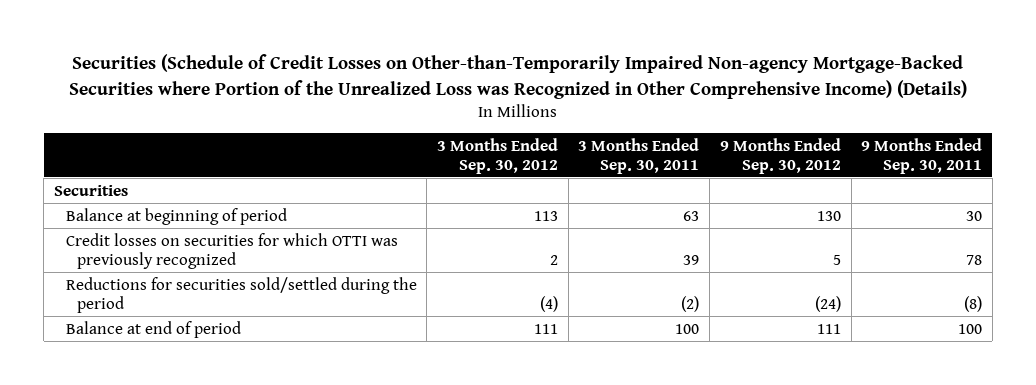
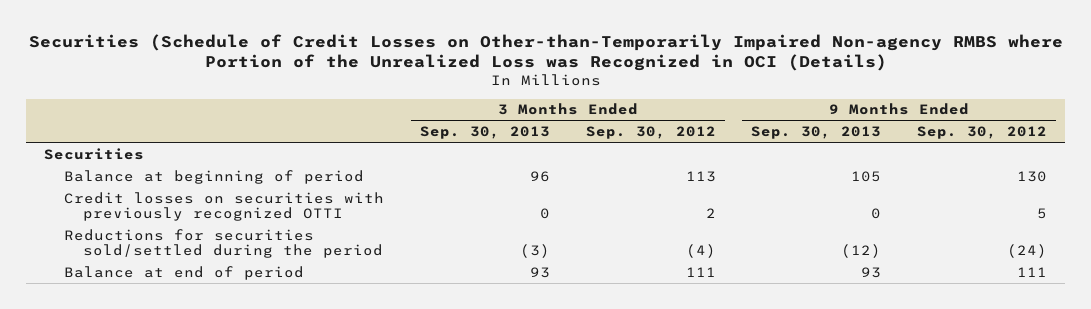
[69,54,968,99] Securities (Schedule of Credit Losses on Other-than-Temporarily Impaired Non-agency Mortgage-Backed Securities where Portion of the Unrealized Loss was Recognized in Other Comprehensive Income) (Details) -> [28,33,1063,72] Securities (Schedule of Credit Losses on Other-than-Temporarily Impaired Non-agency RMBS where Portion of the Unrealized Loss was Recognized in OCI (Details)
[578,137,700,174] 3 Months Ended Sep. 30, 2011 -> none
[861,137,983,174] 9 Months Ended Sep. 30, 2011 -> none
none -> [419,126,550,140] Sep. 30, 2013
none -> [751,126,882,140] Sep. 30, 2013
[65,232,398,269] Credit losses on securities for which OTTI was previously recognized -> [63,191,384,222] Credit losses on securities with previously recognized OTTI

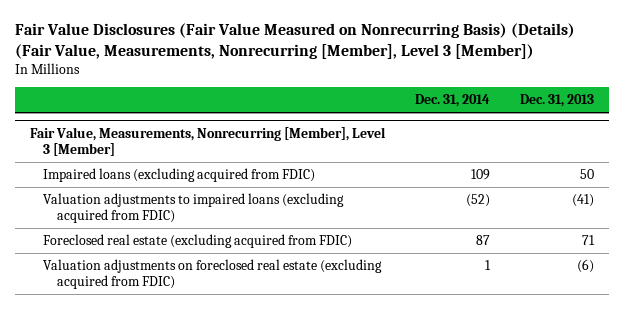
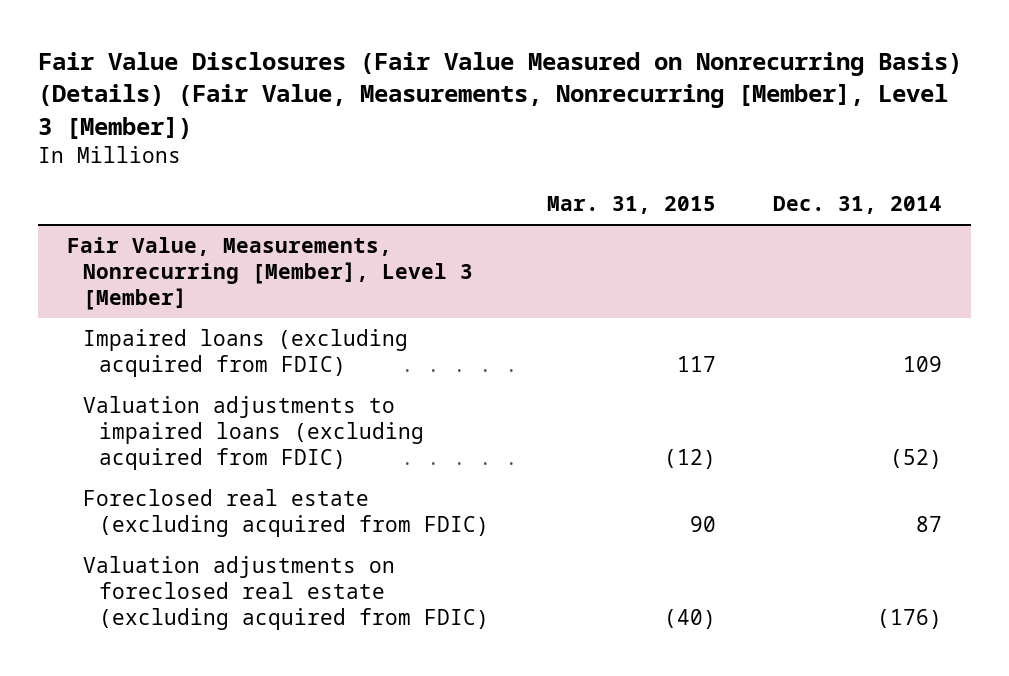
[519,94,594,108] Dec. 31, 2013 -> none
none -> [546,196,716,215] Mar. 31, 2015
[484,259,491,270] 1 -> [877,609,943,630] (176)

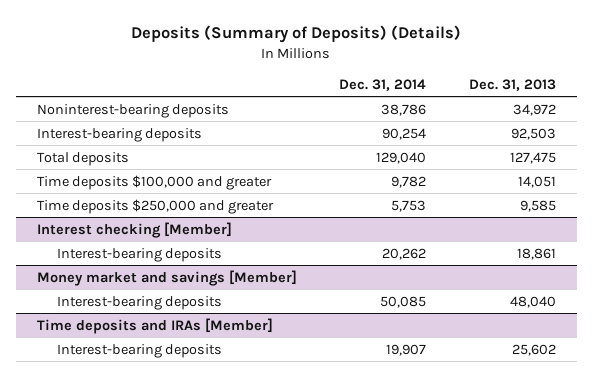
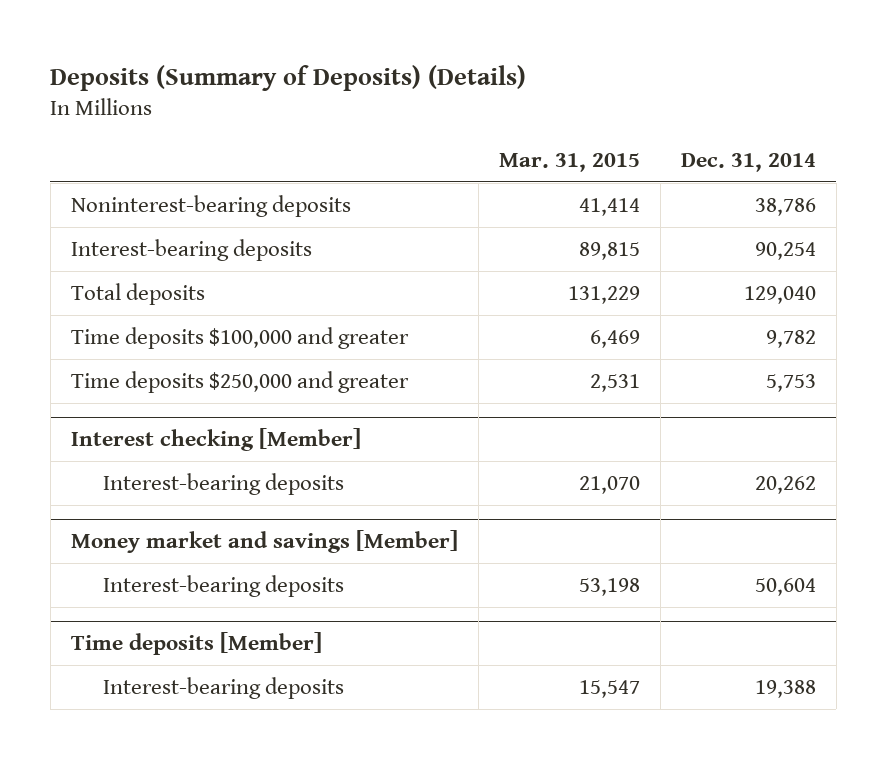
[468,78,556,91] Dec. 31, 2013 -> none
none -> [498,152,640,172] Mar. 31, 2015
[380,295,427,308] 50,085 -> [754,577,816,596] 50,604
[36,317,273,334] Time deposits and IRAs [Member] -> [70,632,322,656] Time deposits [Member]
[386,343,427,356] 19,907 -> [754,679,816,698] 19,388

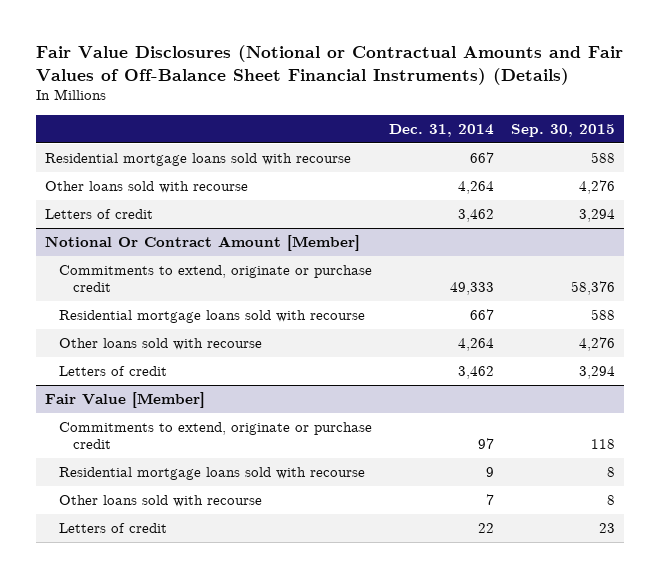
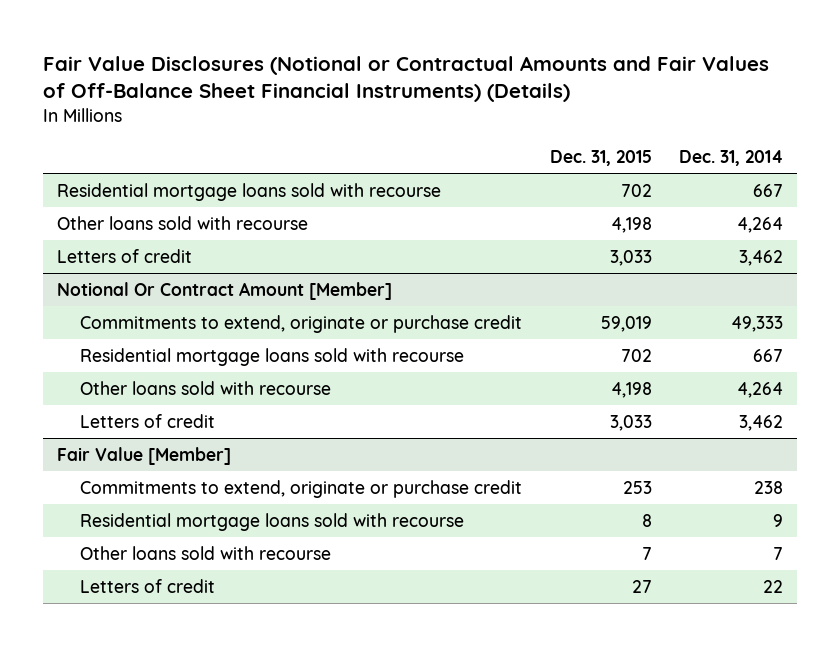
[511,123,616,137] Sep. 30, 2015 -> none
none -> [549,149,652,166] Dec. 31, 2015
[478,438,495,450] 97 -> [754,480,784,494] 238

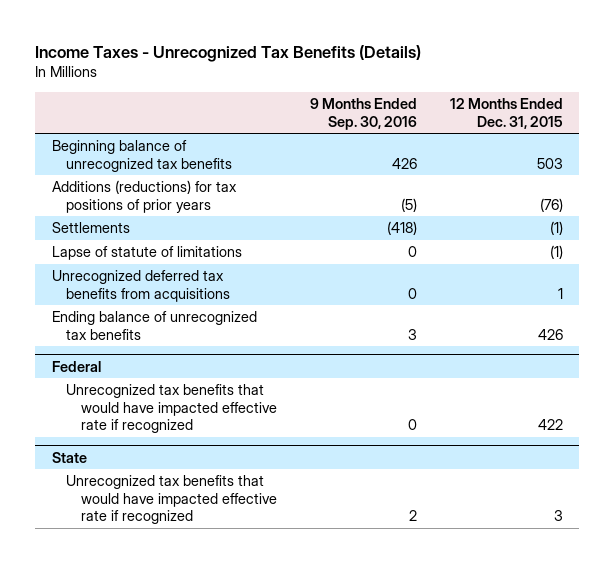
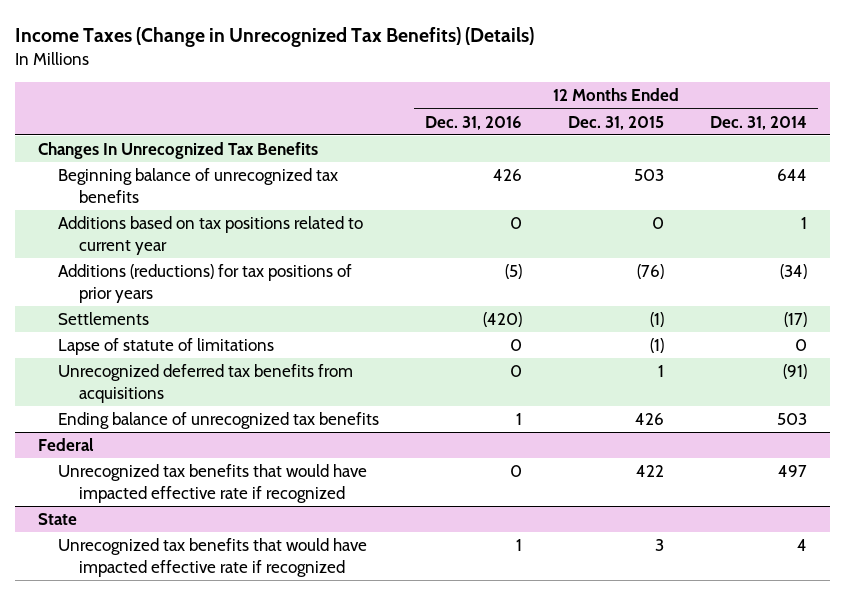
[35,44,422,62] Income Taxes - Unrecognized Tax Benefits (Details) -> [15,26,535,47] Income Taxes (Change in Unrecognized Tax Benefits) (Details)
[309,98,417,130] 9 Months Ended Sep. 30, 2016 -> none
none -> [425,115,523,130] Dec. 31, 2016
none -> [709,115,807,130] Dec. 31, 2014
none -> [37,142,318,160] Changes In Unrecognized Tax Benefits
none -> [58,216,364,256] Additions based on tax positions related to current year

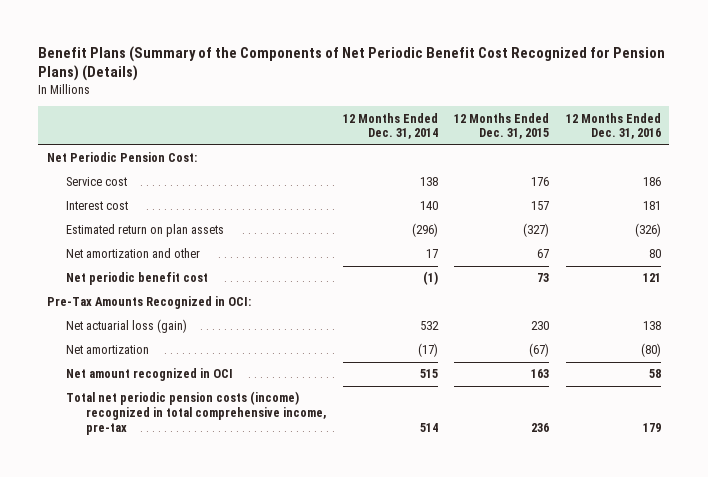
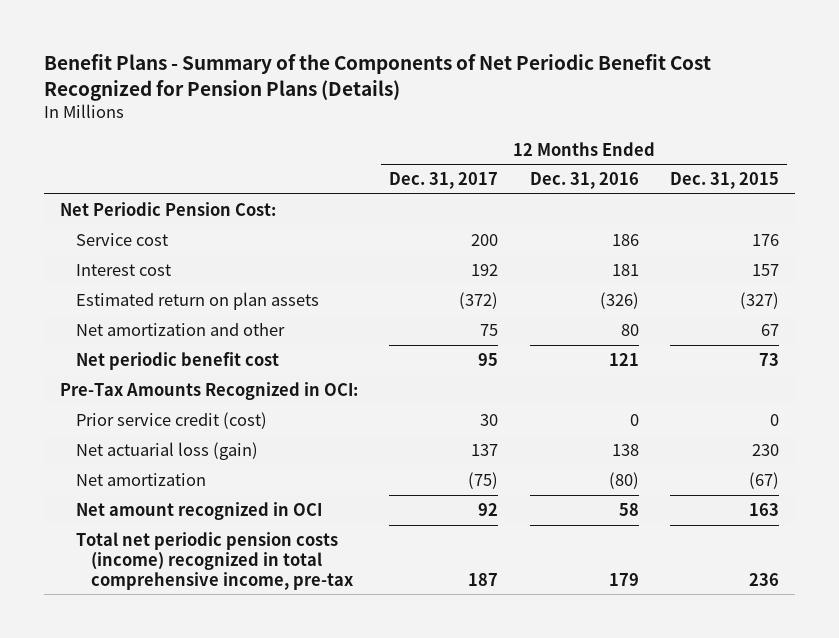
[38,45,666,82] Benefit Plans (Summary of the Components of Net Periodic Benefit Cost Recognized for Pension Plans) (Details) -> [43,53,711,101] Benefit Plans - Summary of the Components of Net Periodic Benefit Cost Recognized for Pension Plans (Details)
[342,112,438,140] 12 Months Ended Dec. 31, 2014 -> none
none -> [389,172,499,190] Dec. 31, 2017
none -> [75,411,267,429] Prior service credit (cost)

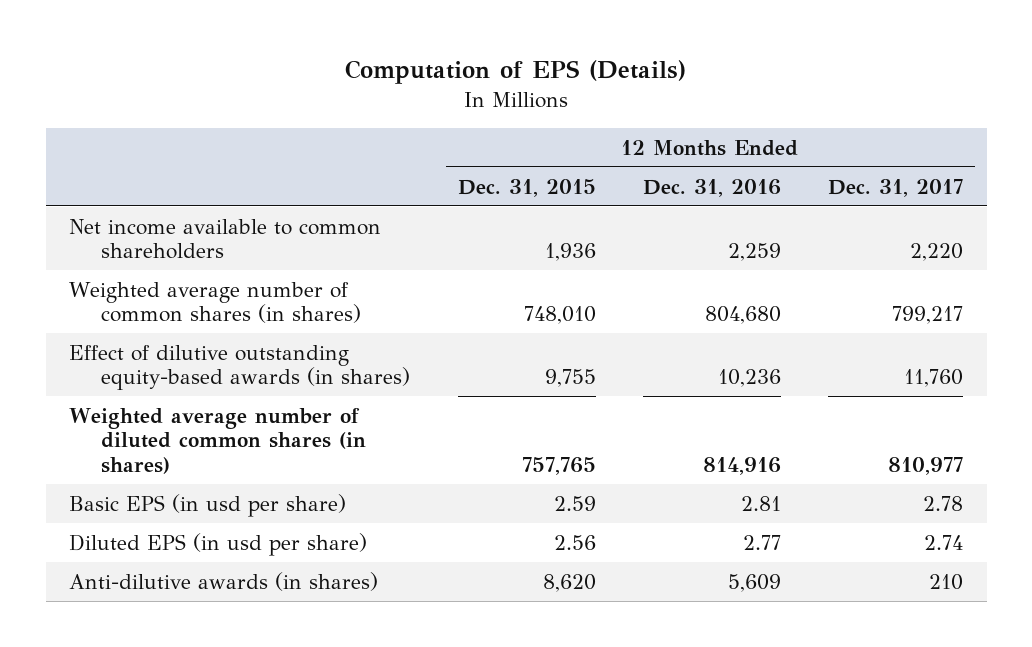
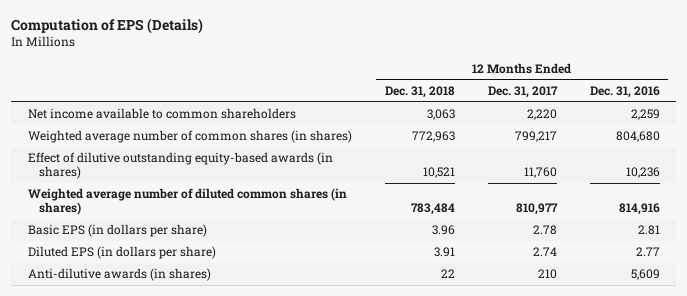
[457,178,596,197] Dec. 31, 2015 -> none
none -> [384,85,455,98] Dec. 31, 2018
[69,493,347,517] Basic EPS (in usd per share) -> [27,224,207,238] Basic EPS (in dollars per share)
[69,532,368,556] Diluted EPS (in usd per share) -> [27,246,216,260] Diluted EPS (in dollars per share)

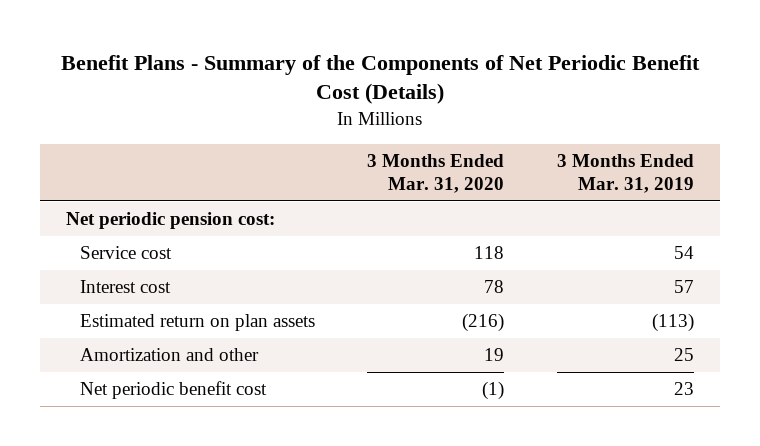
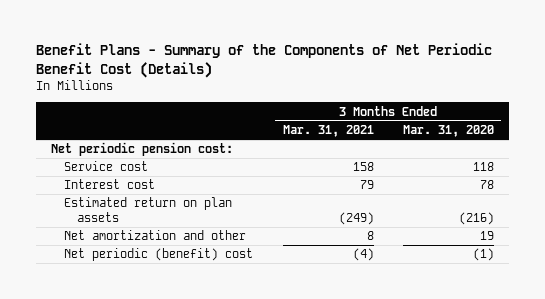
[557,154,695,194] 3 Months Ended Mar. 31, 2019 -> none
none -> [282,125,374,138] Mar. 31, 2021
[79,348,259,362] Amortization and other -> [64,230,247,241] Net amortization and other
[79,381,267,400] Net periodic benefit cost -> [64,248,254,262] Net periodic (benefit) cost

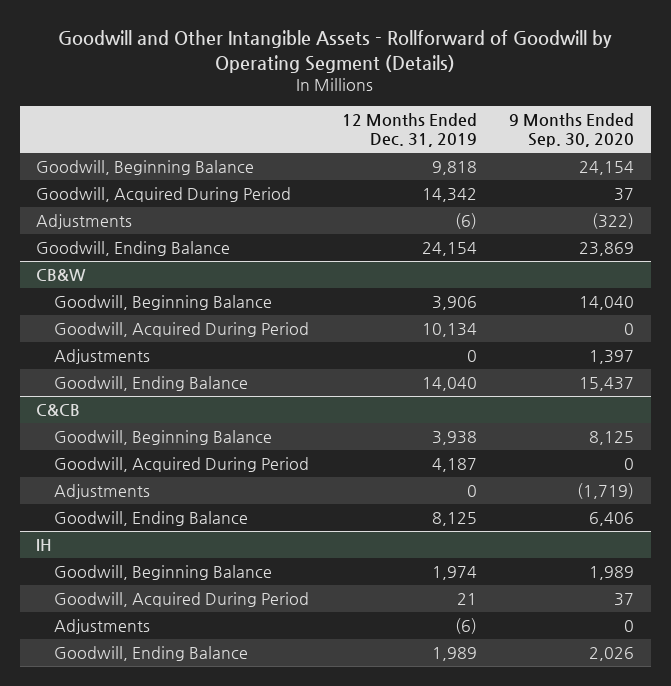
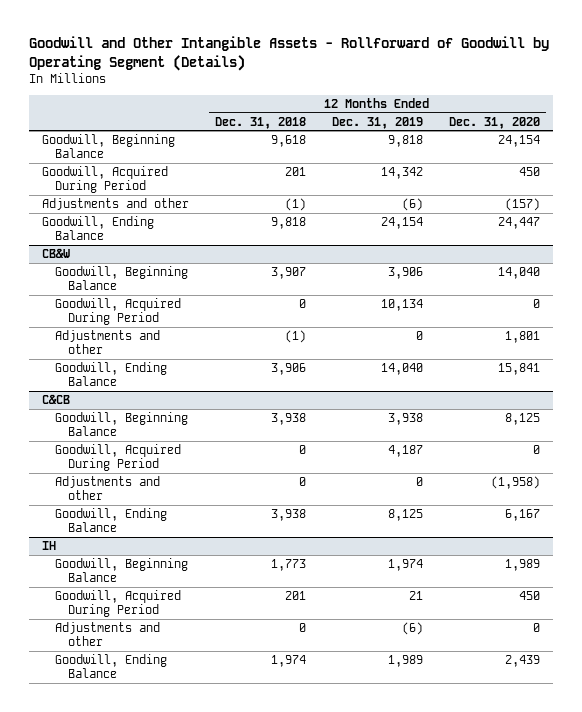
[509,112,635,148] 9 Months Ended Sep. 30, 2020 -> none
none -> [215,116,307,129] Dec. 31, 2018
none -> [448,116,540,129] Dec. 31, 2020
[36,213,133,229] Adjustments -> [42,198,190,211] Adjustments and other
[54,348,151,364] Adjustments -> [55,330,161,355] Adjustments and other
[54,483,151,499] Adjustments -> [55,476,161,501] Adjustments and other
[54,618,151,634] Adjustments -> [55,622,161,647] Adjustments and other

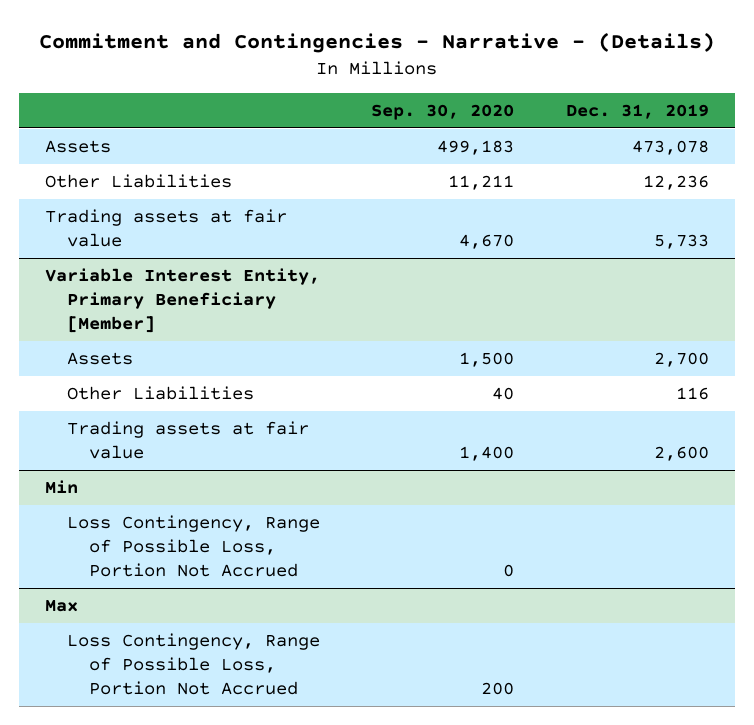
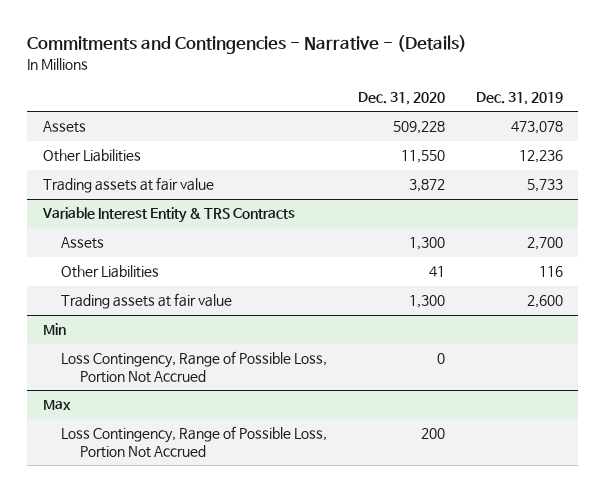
[38,32,715,54] Commitment and Contingencies - Narrative - (Details) -> [27,35,468,55] Commitments and Contingencies - Narrative - (Details)
[371,104,515,121] Sep. 30, 2020 -> none
none -> [358,92,446,106] Dec. 31, 2020
[44,267,320,333] Variable Interest Entity, Primary Beneficiary [Member] -> [41,207,295,224] Variable Interest Entity & TRS Contracts

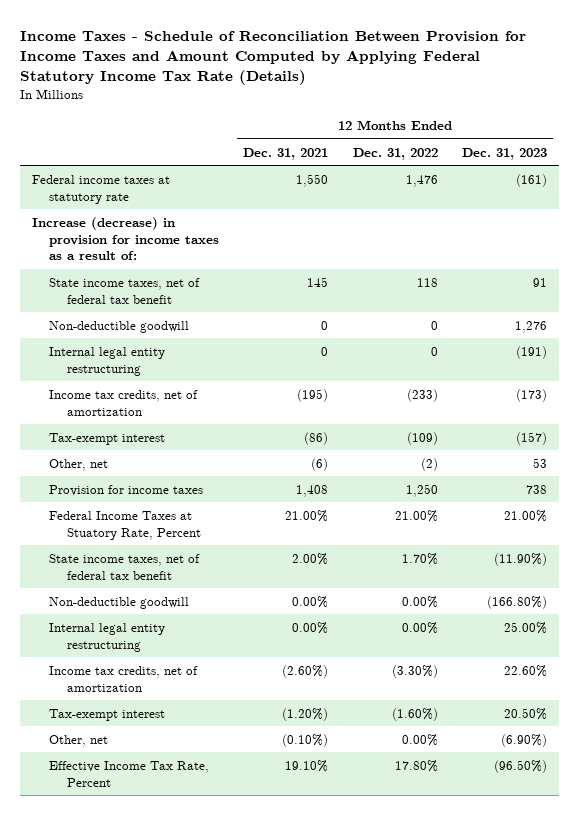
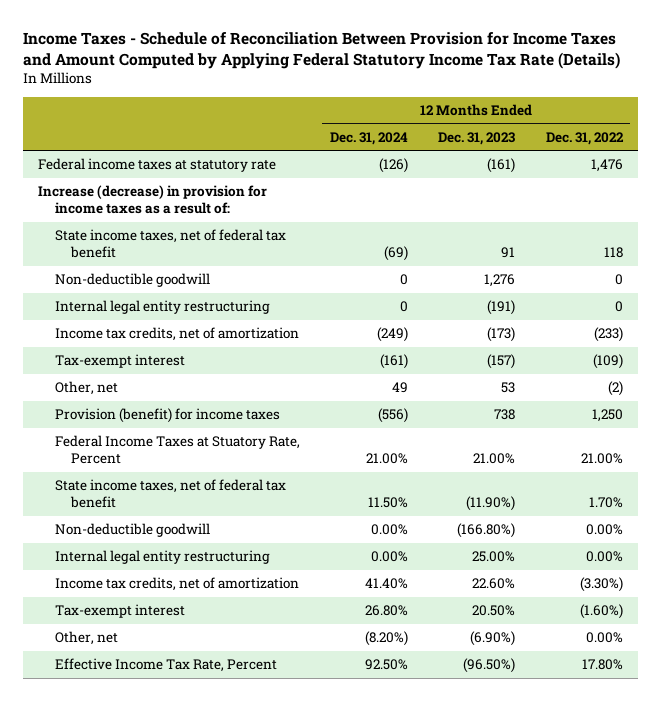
[243,147,329,160] Dec. 31, 2021 -> none
none -> [329,131,408,145] Dec. 31, 2024
[49,484,204,496] Provision for income taxes -> [54,408,280,424] Provision (benefit) for income taxes

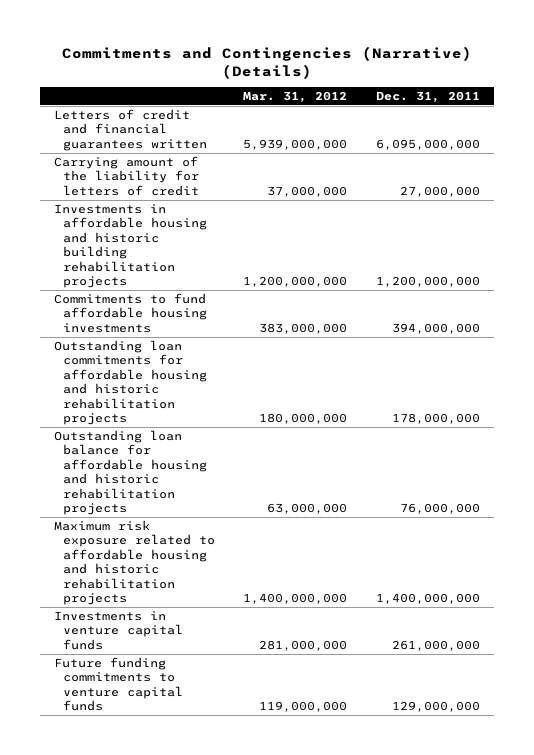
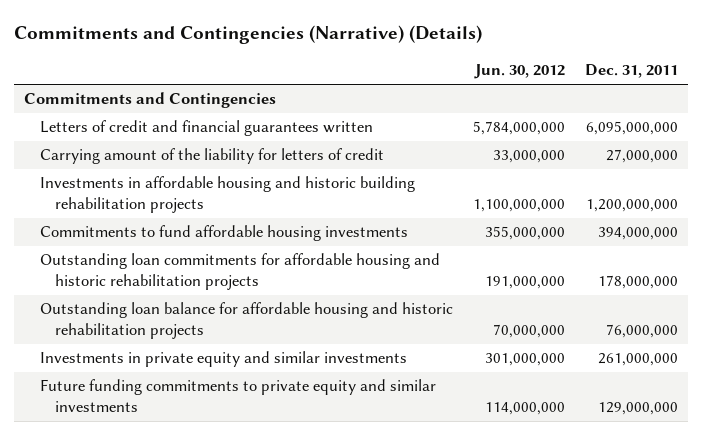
[243,91,348,104] Mar. 31, 2012 -> none
none -> [473,64,565,80] Jun. 30, 2012
none -> [24,92,277,109] Commitments and Contingencies
[53,519,216,606] Maximum risk exposure related to affordable housing and historic rehabilitation projects -> none
[53,610,184,650] Investments in venture capital funds -> [39,351,407,368] Investments in private equity and similar investments
[53,656,184,712] Future funding commitments to venture capital funds -> [39,379,436,413] Future funding commitments to private equity and similar investments

